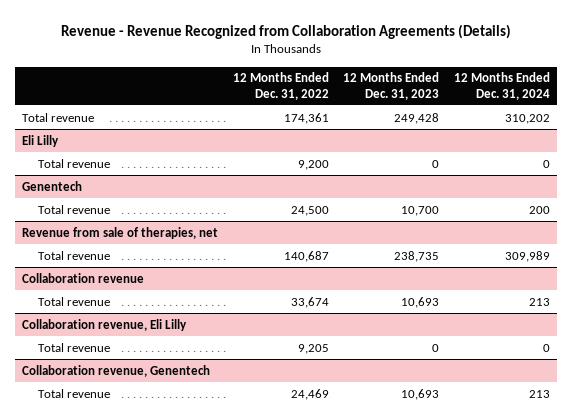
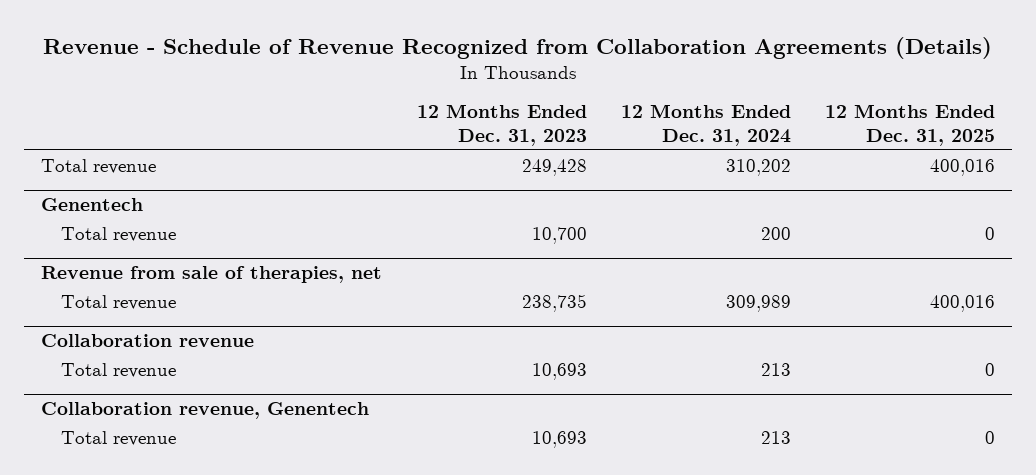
[61,23,512,39] Revenue - Revenue Recognized from Collaboration Agreements (Details) -> [43,36,993,59] Revenue - Schedule of Revenue Recognized from Collaboration Agreements (Details)
[232,72,329,100] 12 Months Ended Dec. 31, 2022 -> none
none -> [824,104,995,146] 12 Months Ended Dec. 31, 2025
[22,134,60,147] Eli Lilly -> none
[37,158,110,168] Total revenue -> none
[22,318,188,331] Collaboration revenue, Eli Lilly -> none
[37,342,110,352] Total revenue -> none

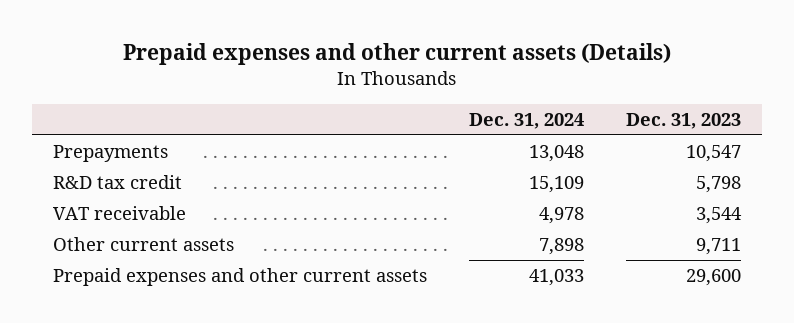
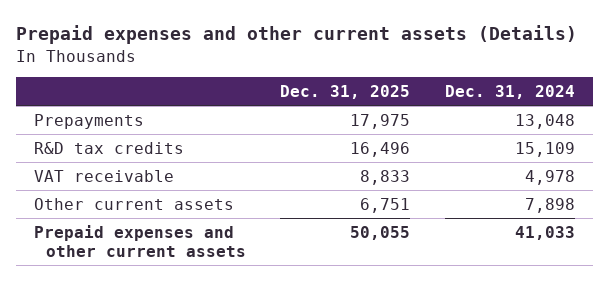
[625,112,741,129] Dec. 31, 2023 -> none
none -> [280,84,411,99] Dec. 31, 2025
[52,175,182,190] R&D tax credit -> [33,141,184,154] R&D tax credits

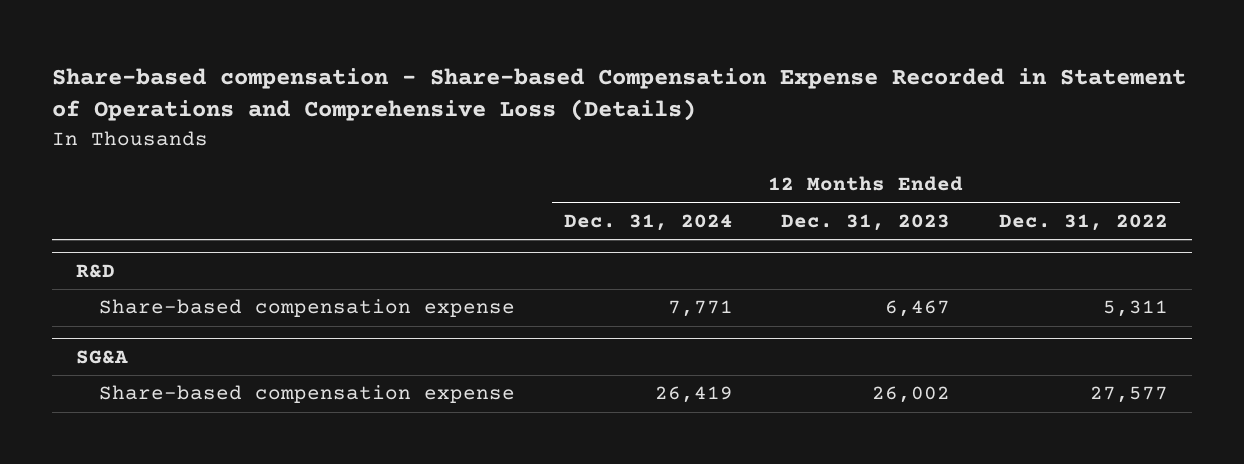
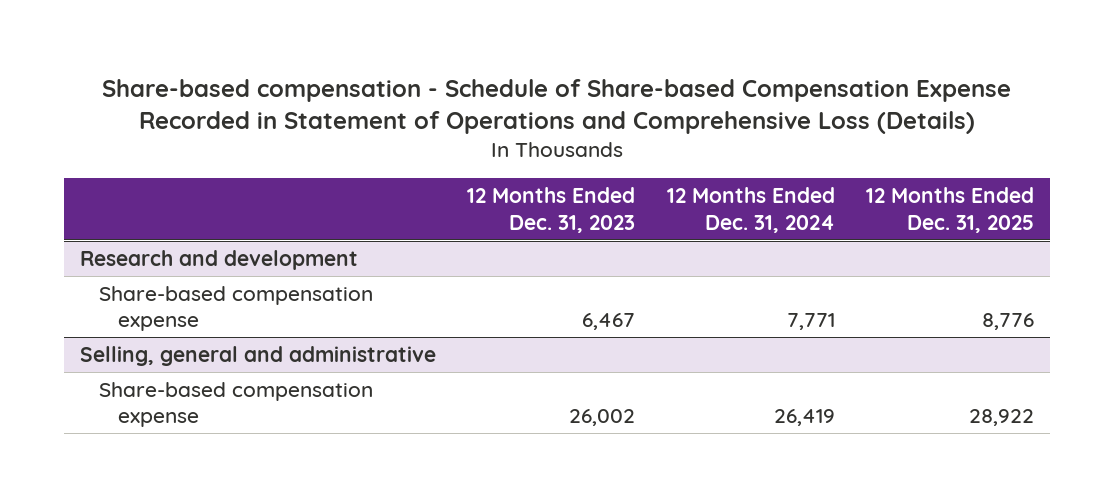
[51,68,1186,122] Share-based compensation - Share-based Compensation Expense Recorded in Statement of Operations and Comprehensive Loss (Details) -> [102,78,1012,135] Share-based compensation - Schedule of Share-based Compensation Expense Recorded in Statement of Operations and Comprehensive Loss (Details)
[998,213,1168,231] Dec. 31, 2022 -> none
none -> [866,187,1035,233] 12 Months Ended Dec. 31, 2025
[75,264,115,279] R&D -> [80,250,359,271] Research and development
[75,350,128,365] SG&A -> [80,346,437,367] Selling, general and administrative

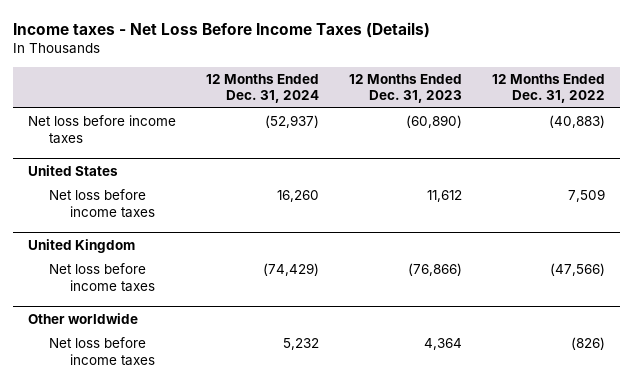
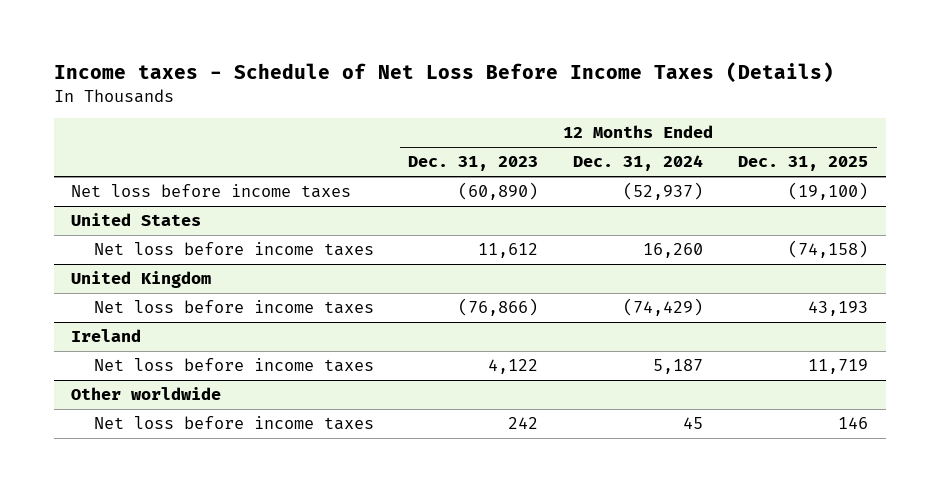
[13,21,431,38] Income taxes - Net Loss Before Income Taxes (Details) -> [53,62,834,84] Income taxes - Schedule of Net Loss Before Income Taxes (Details)
[492,73,606,104] 12 Months Ended Dec. 31, 2022 -> none
none -> [738,156,869,172] Dec. 31, 2025
none -> [71,329,142,343] Ireland
none -> [93,358,374,373] Net loss before income taxes
[283,338,320,351] 5,232 -> [683,417,704,430] 45
[424,338,463,351] 4,364 -> [508,417,539,430] 242

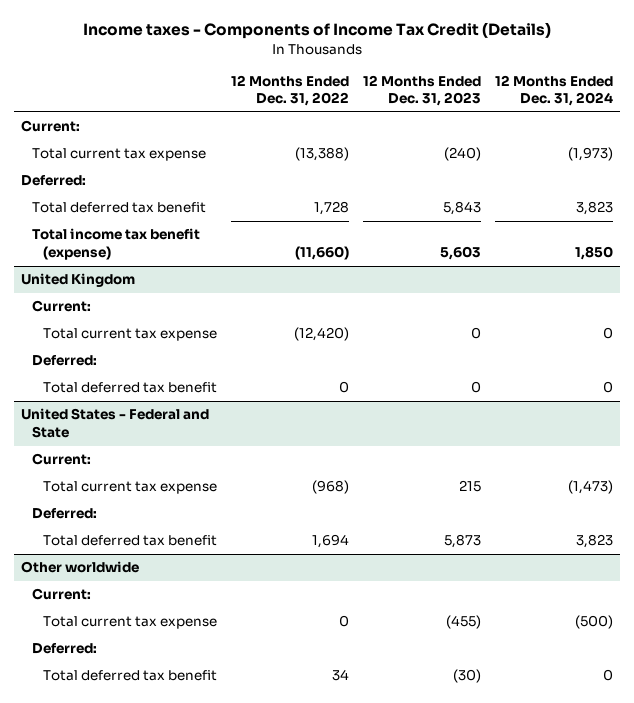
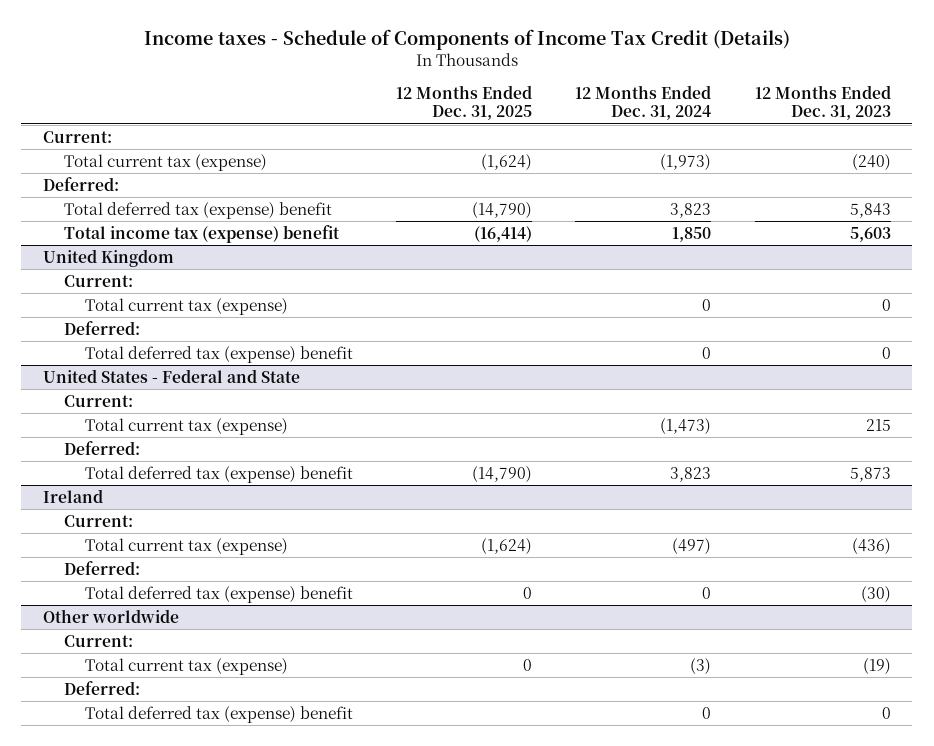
[83,22,552,40] Income taxes - Components of Income Tax Credit (Details) -> [143,29,790,51] Income taxes - Schedule of Components of Income Tax Credit (Details)
[231,74,350,107] 12 Months Ended Dec. 31, 2022 -> none
none -> [395,85,532,121] 12 Months Ended Dec. 31, 2025
[32,148,207,162] Total current tax expense -> [63,153,267,171] Total current tax (expense)
[32,202,207,214] Total deferred tax benefit -> [63,201,332,219] Total deferred tax (expense) benefit
[32,228,201,261] Total income tax benefit (expense) -> [63,224,340,243] Total income tax (expense) benefit
[43,328,218,342] Total current tax expense -> [84,297,288,315] Total current tax (expense)
[43,382,218,394] Total deferred tax benefit -> [84,345,353,363] Total deferred tax (expense) benefit
[43,481,218,495] Total current tax expense -> [84,417,288,435] Total current tax (expense)
[43,535,218,547] Total deferred tax benefit -> [84,465,353,483] Total deferred tax (expense) benefit
none -> [42,488,103,503] Ireland
none -> [63,514,133,527] Current:
none -> [84,537,288,555] Total current tax (expense)
none -> [63,560,140,575] Deferred:
none -> [84,585,353,603] Total deferred tax (expense) benefit
[43,616,218,630] Total current tax expense -> [84,657,288,675] Total current tax (expense)
[446,615,482,630] (455) -> [862,657,891,675] (19)
[575,615,614,630] (500) -> [690,657,712,675] (3)
[43,670,218,682] Total deferred tax benefit -> [84,705,353,723] Total deferred tax (expense) benefit
[453,669,482,684] (30) -> [881,706,891,719] 0

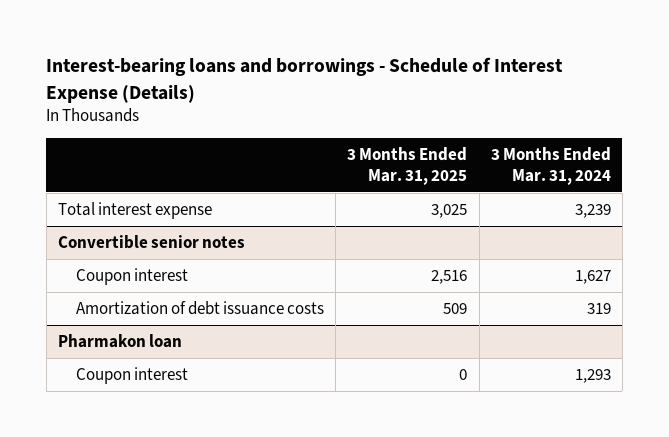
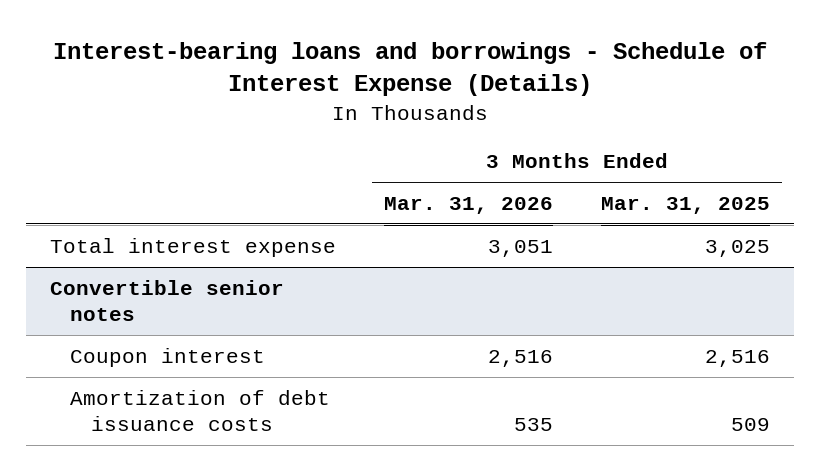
[490,147,611,185] 3 Months Ended Mar. 31, 2024 -> none
none -> [383,196,553,214] Mar. 31, 2026
[57,334,182,349] Pharmakon loan -> none
[76,367,189,385] Coupon interest -> none

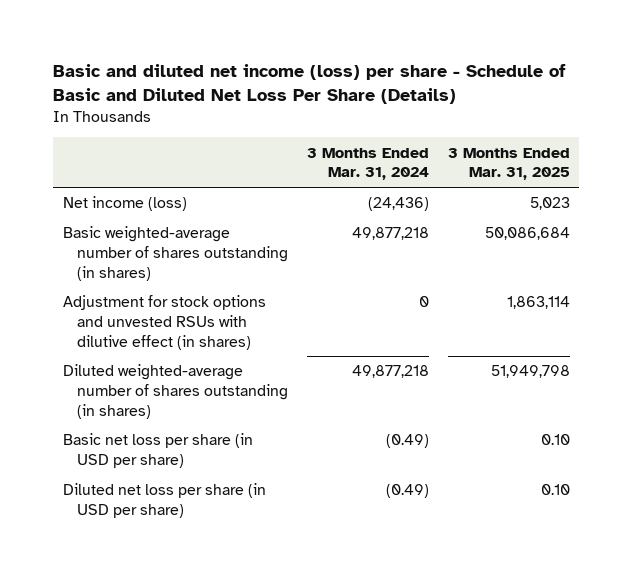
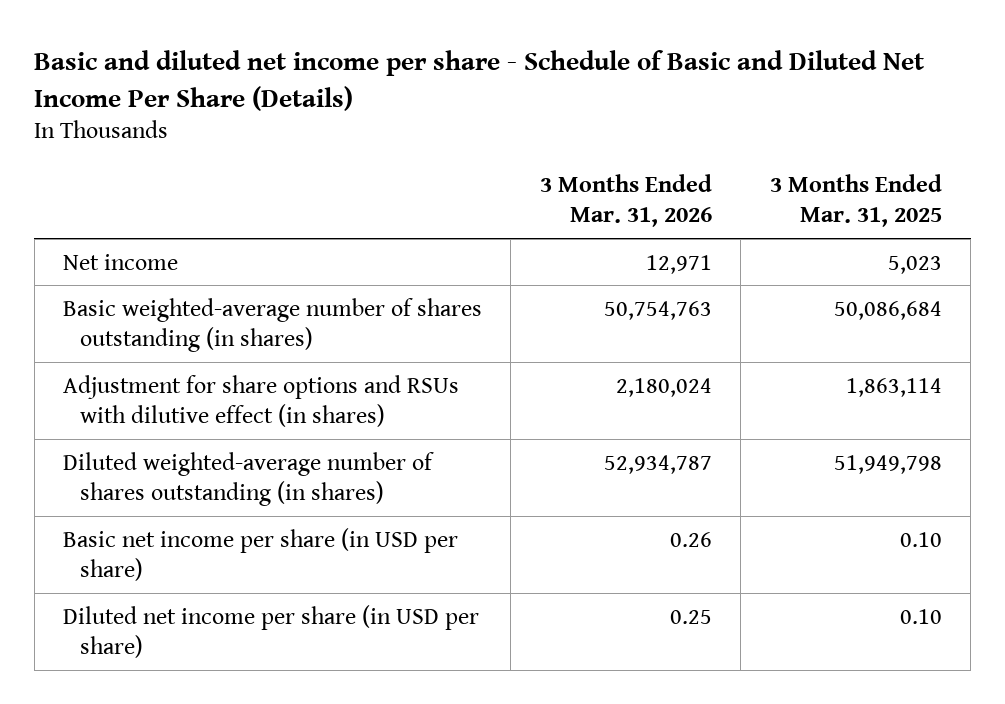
[53,64,567,105] Basic and diluted net income (loss) per share - Schedule of Basic and Diluted Net Loss Per Share (Details) -> [34,50,925,111] Basic and diluted net income per share - Schedule of Basic and Diluted Net Income Per Share (Details)
[307,147,430,181] 3 Months Ended Mar. 31, 2024 -> none
none -> [539,174,712,228] 3 Months Ended Mar. 31, 2026
[62,196,187,212] Net income (loss) -> [62,253,178,270] Net income
[62,295,266,350] Adjustment for stock options and unvested RSUs with dilutive effect (in shares) -> [62,374,459,427] Adjustment for share options and RSUs with dilutive effect (in shares)
[62,433,253,468] Basic net loss per share (in USD per share) -> [62,527,458,581] Basic net income per share (in USD per share)
[62,483,266,518] Diluted net loss per share (in USD per share) -> [62,604,479,658] Diluted net income per share (in USD per share)

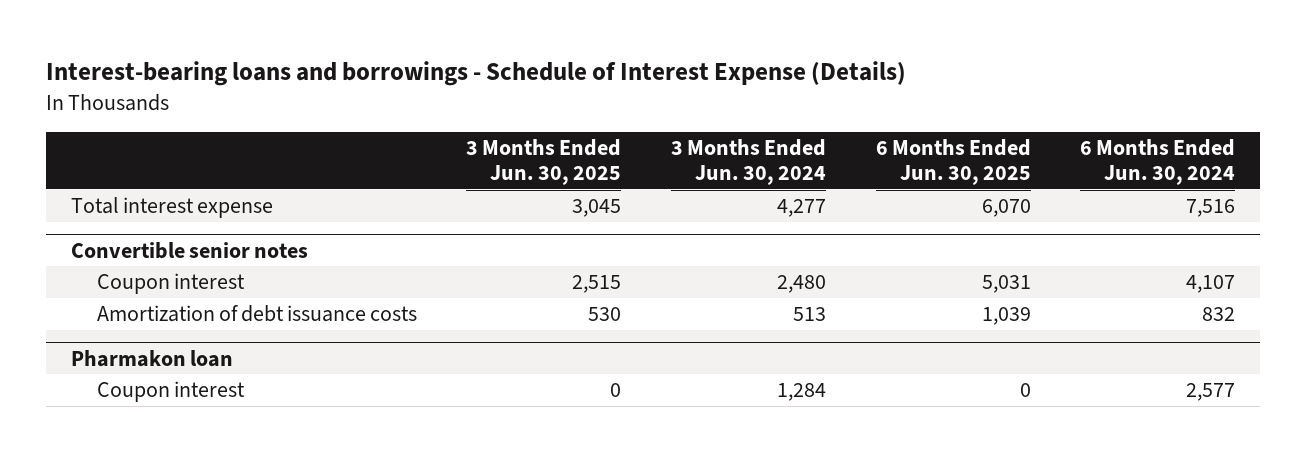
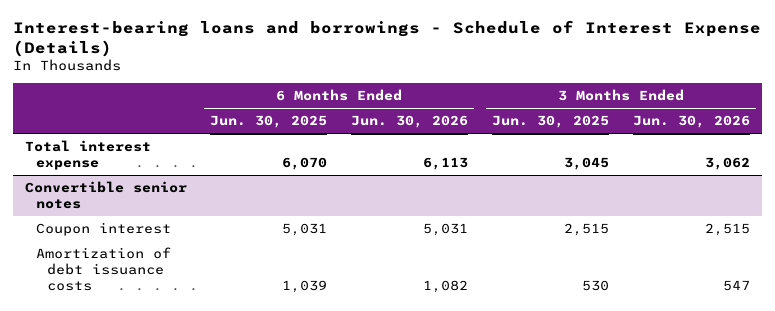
[670,138,826,186] 3 Months Ended Jun. 30, 2024 -> none
[1080,138,1236,186] 6 Months Ended Jun. 30, 2024 -> none
none -> [351,115,469,129] Jun. 30, 2026
none -> [633,115,751,129] Jun. 30, 2026
[70,349,233,367] Pharmakon loan -> none
[96,381,245,403] Coupon interest -> none

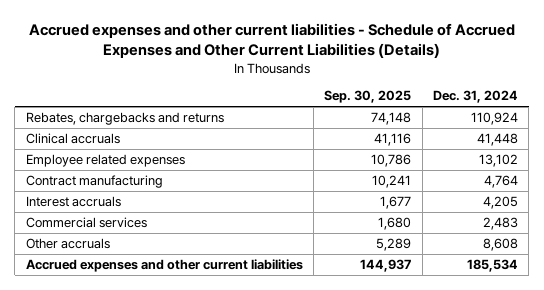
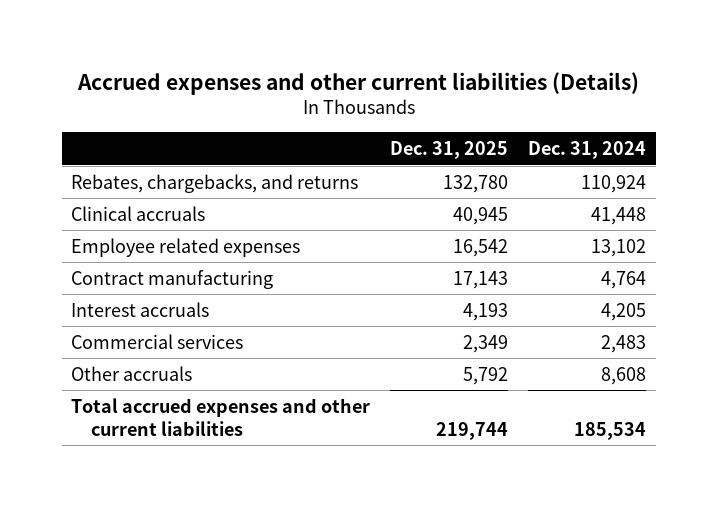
[28,22,515,59] Accrued expenses and other current liabilities - Schedule of Accrued Expenses and Other Current Liabilities (Details) -> [76,71,639,95] Accrued expenses and other current liabilities (Details)
[324,90,412,104] Sep. 30, 2025 -> none
none -> [390,141,509,160] Dec. 31, 2025
[25,111,224,125] Rebates, chargebacks and returns -> [71,173,359,193] Rebates, chargebacks, and returns
[25,258,303,272] Accrued expenses and other current liabilities -> [71,397,371,436] Total accrued expenses and other current liabilities

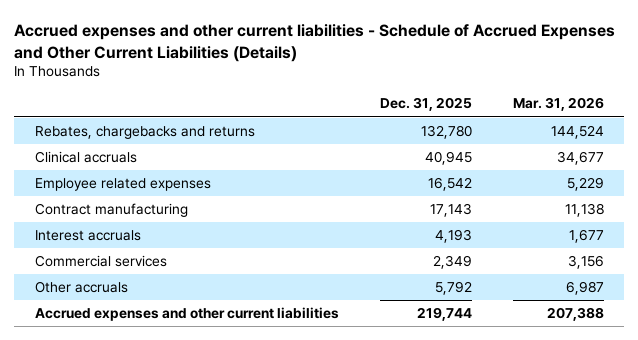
[76,71,639,95] Accrued expenses and other current liabilities (Details) -> [14,23,616,62] Accrued expenses and other current liabilities - Schedule of Accrued Expenses and Other Current Liabilities (Details)
[527,141,646,160] Dec. 31, 2024 -> none
none -> [512,97,604,112] Mar. 31, 2026
[71,173,359,193] Rebates, chargebacks, and returns -> [34,126,255,140] Rebates, chargebacks and returns
[71,397,371,436] Total accrued expenses and other current liabilities -> [34,307,339,322] Accrued expenses and other current liabilities

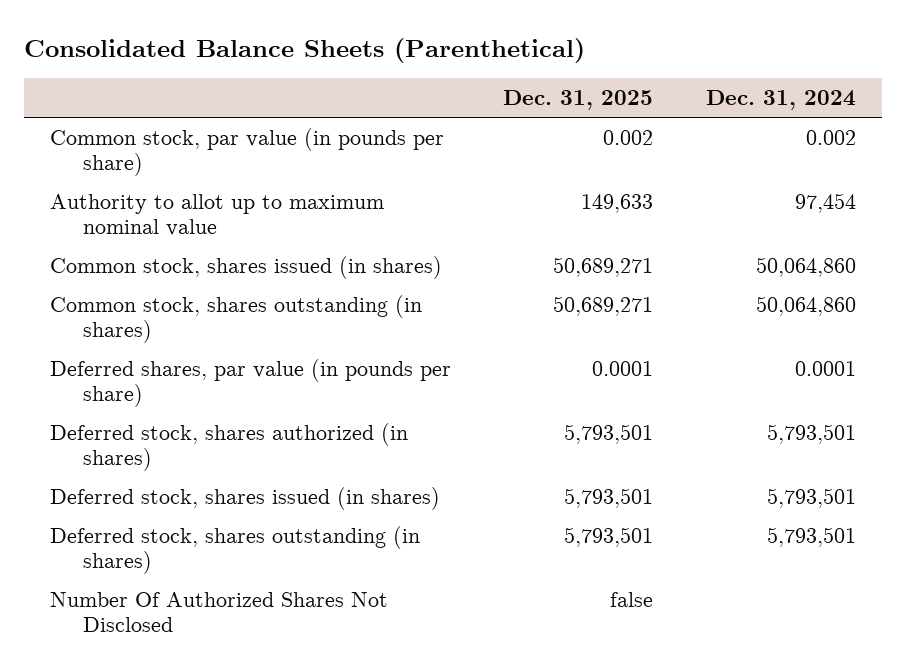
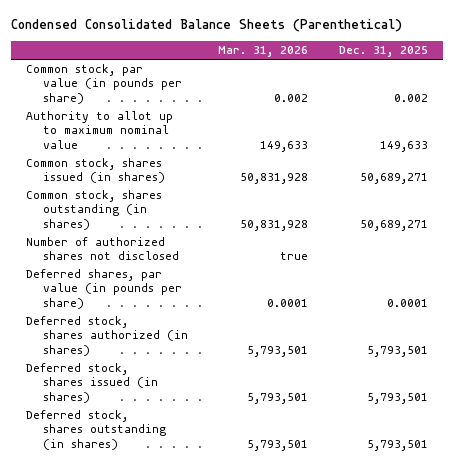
[23,37,585,63] Consolidated Balance Sheets (Parenthetical) -> [10,19,402,33] Condensed Consolidated Balance Sheets (Parenthetical)
[705,89,856,110] Dec. 31, 2024 -> none
none -> [218,46,309,58] Mar. 31, 2026
none -> [26,237,179,261] Number of authorized shares not disclosed
[49,591,388,632] Number Of Authorized Shares Not Disclosed -> none

